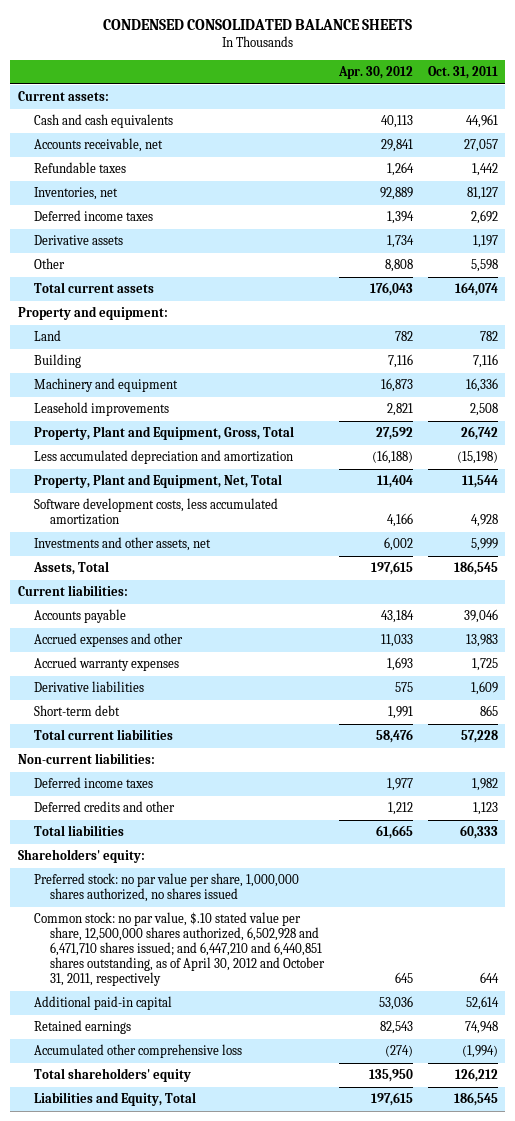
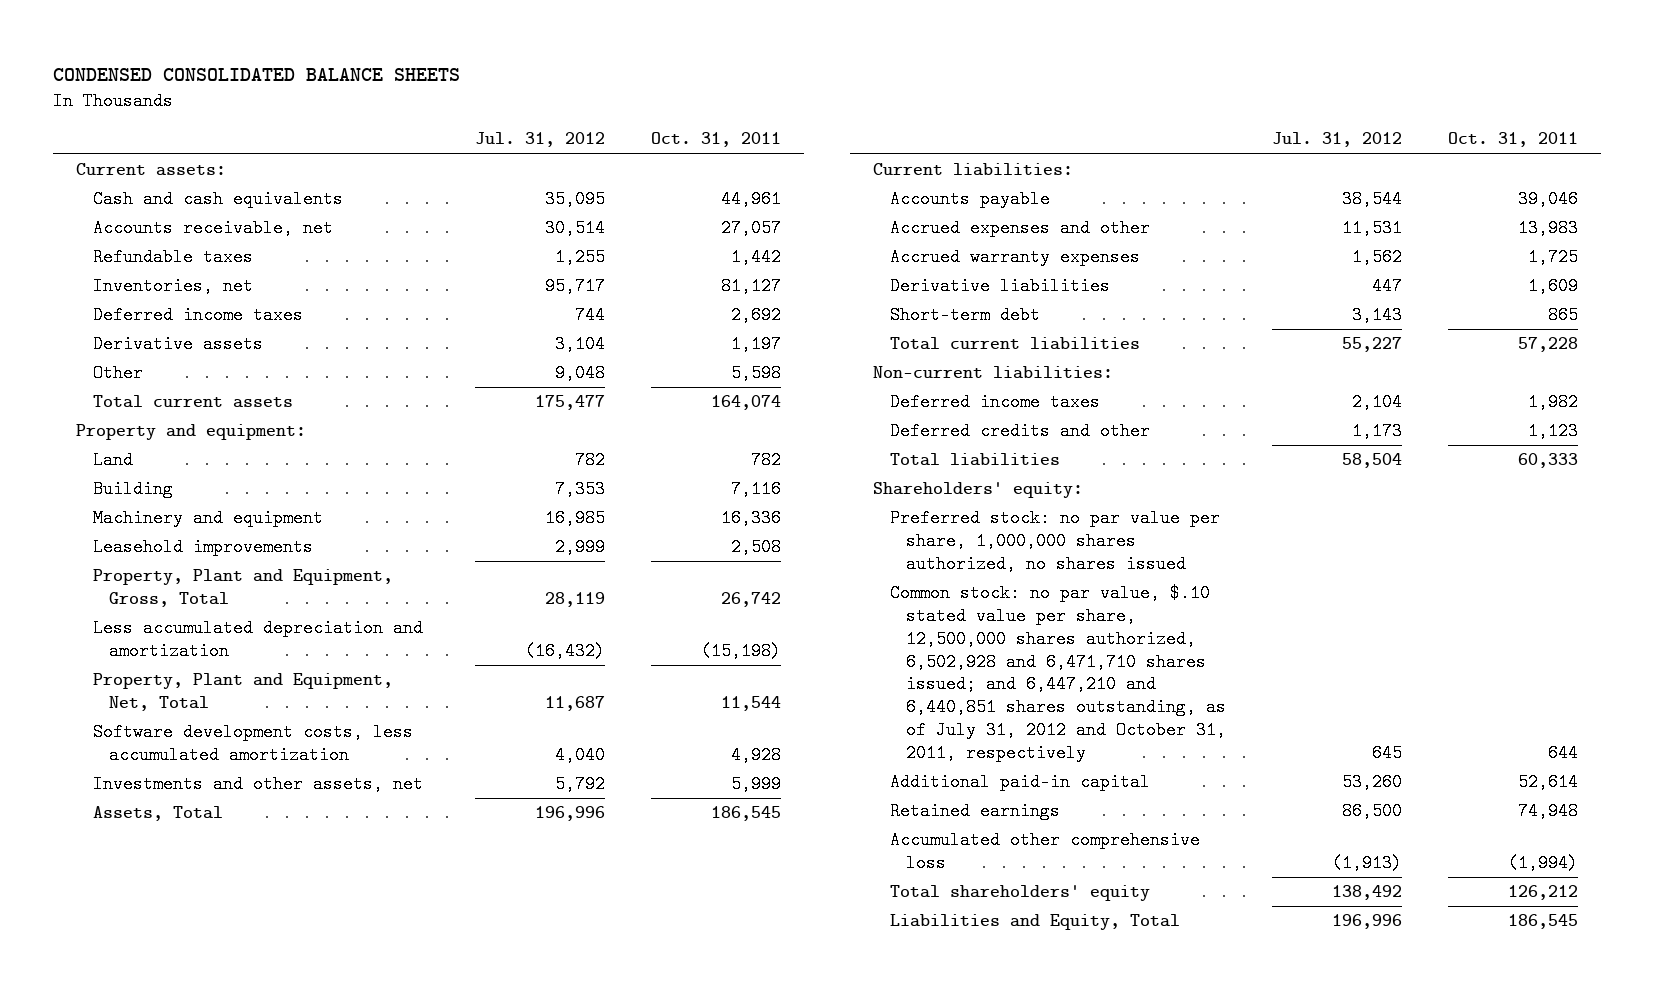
[337,66,413,80] Apr. 30, 2012 -> none
none -> [475,132,606,148] Jul. 31, 2012
[33,912,326,986] Common stock: no par value, $.10 stated value per share, 12,500,000 shares authorized, 6,502,928 and 6,471,710 shares issued; and 6,447,210 and 6,440,851 shares outstanding, as of April 30, 2012 and October 31, 2011, respectively -> [889,584,1227,762] Common stock: no par value, $.10 stated value per share, 12,500,000 shares authorized, 6,502,928 and 6,471,710 shares issued; and 6,447,210 and 6,440,851 shares outstanding, as of July 31, 2012 and October 31, 2011, respectively

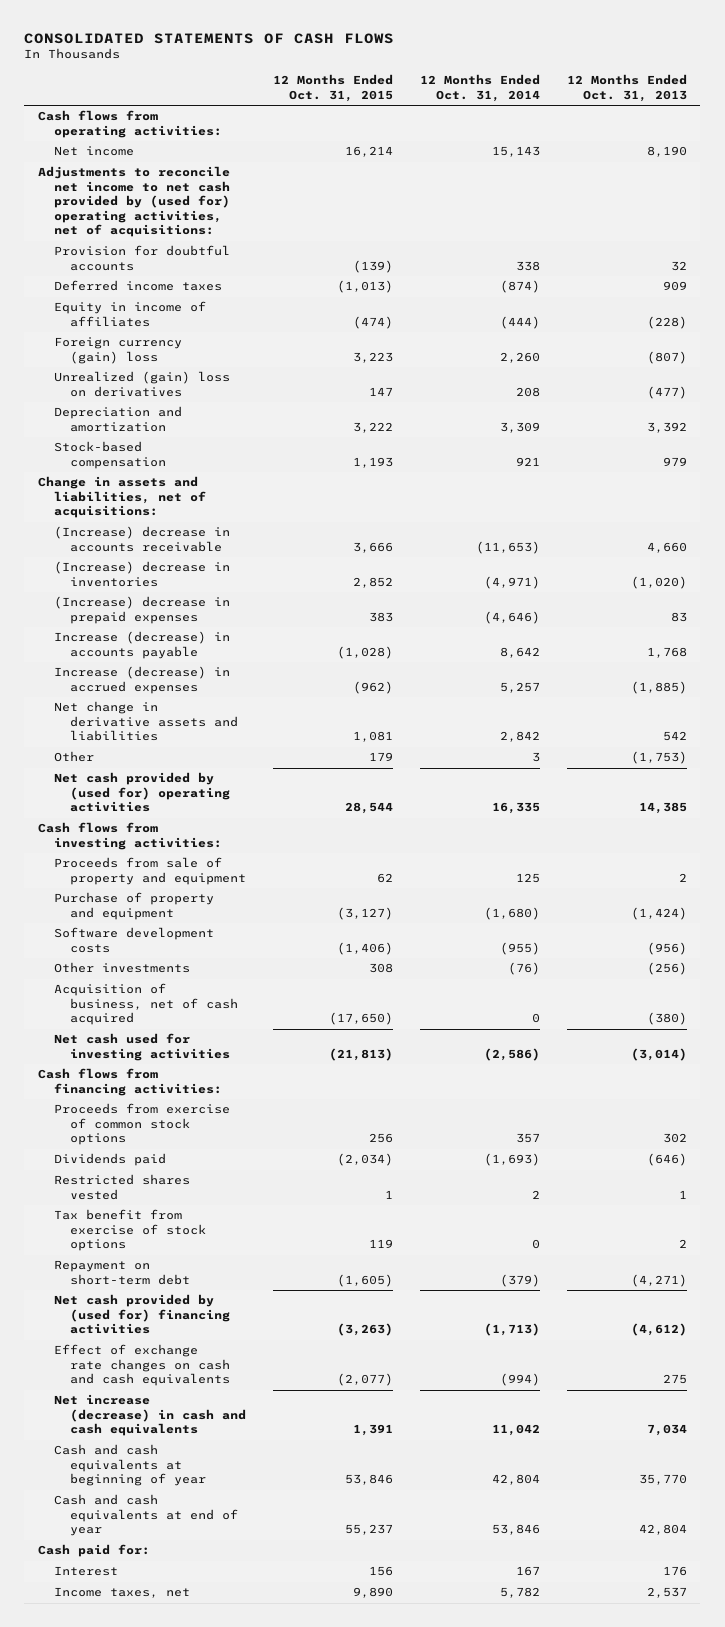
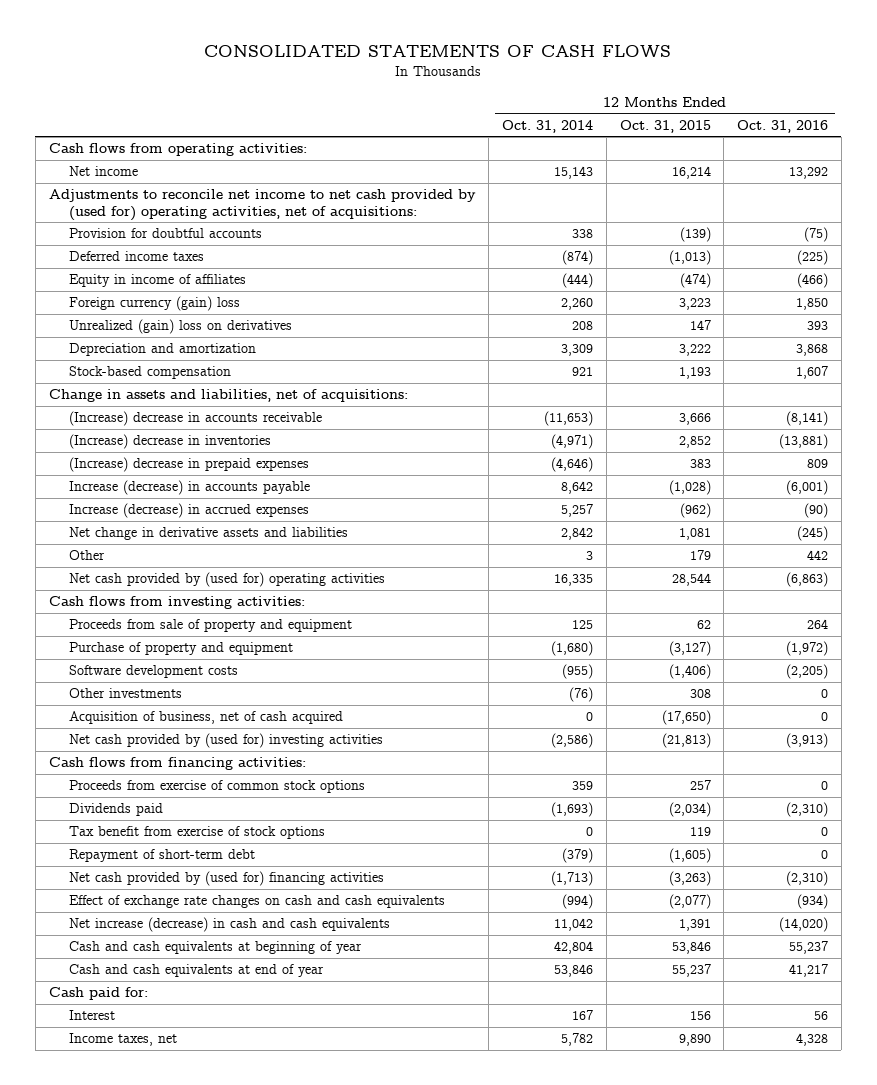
[566,74,687,102] 12 Months Ended Oct. 31, 2013 -> none
none -> [737,119,829,133] Oct. 31, 2016
[53,1033,230,1061] Net cash used for investing activities -> [69,733,384,749] Net cash provided by (used for) investing activities
[368,1133,393,1144] 256 -> [689,780,711,791] 257
[515,1133,540,1144] 357 -> [572,781,594,791] 359
[53,1174,190,1200] Restricted shares vested -> none
[53,1260,190,1285] Repayment on short-term debt -> [69,849,256,863] Repayment of short-term debt

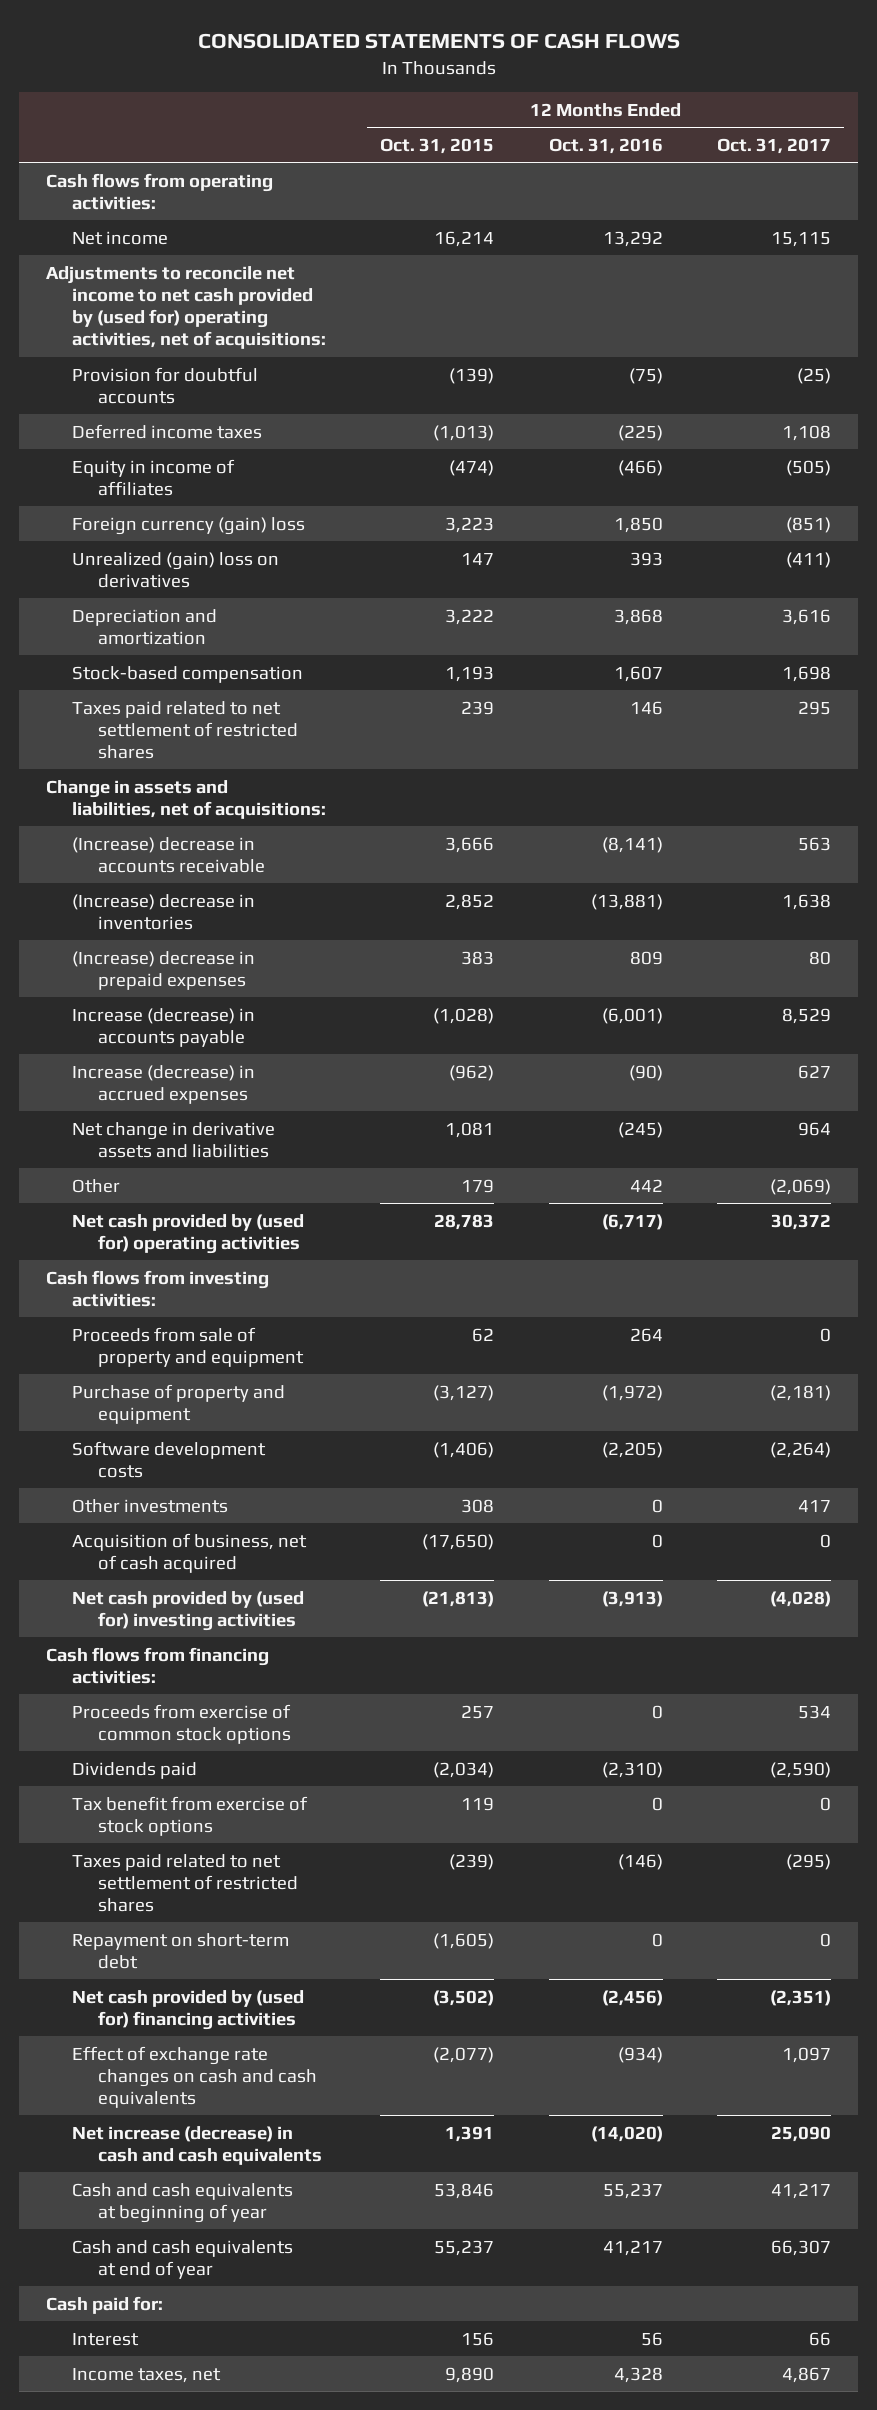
[502,119,594,133] Oct. 31, 2014 -> none
none -> [716,137,831,154] Oct. 31, 2017
none -> [72,700,299,760] Taxes paid related to net settlement of restricted shares
[671,573,711,587] 28,544 -> [434,1213,495,1230] 28,783
[786,572,829,588] (6,863) -> [601,1213,663,1230] (6,717)
none -> [72,1853,299,1913] Taxes paid related to net settlement of restricted shares
[69,849,256,863] Repayment of short-term debt -> [72,1932,290,1969] Repayment on short-term debt
[668,871,711,887] (3,263) -> [433,1989,495,2006] (3,502)
[786,871,829,887] (2,310) -> [601,1989,663,2006] (2,456)

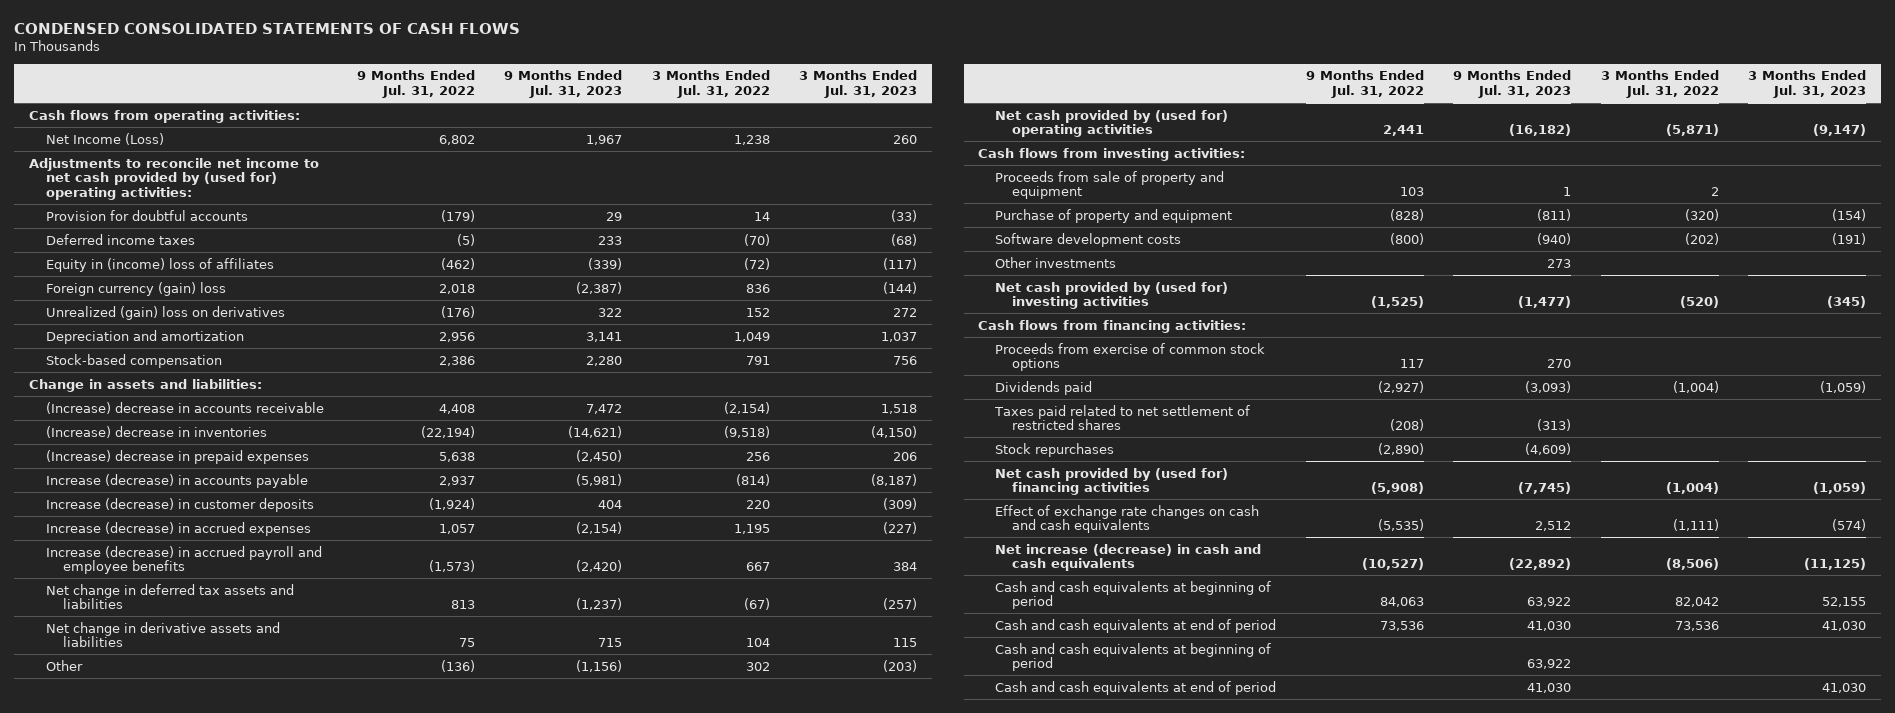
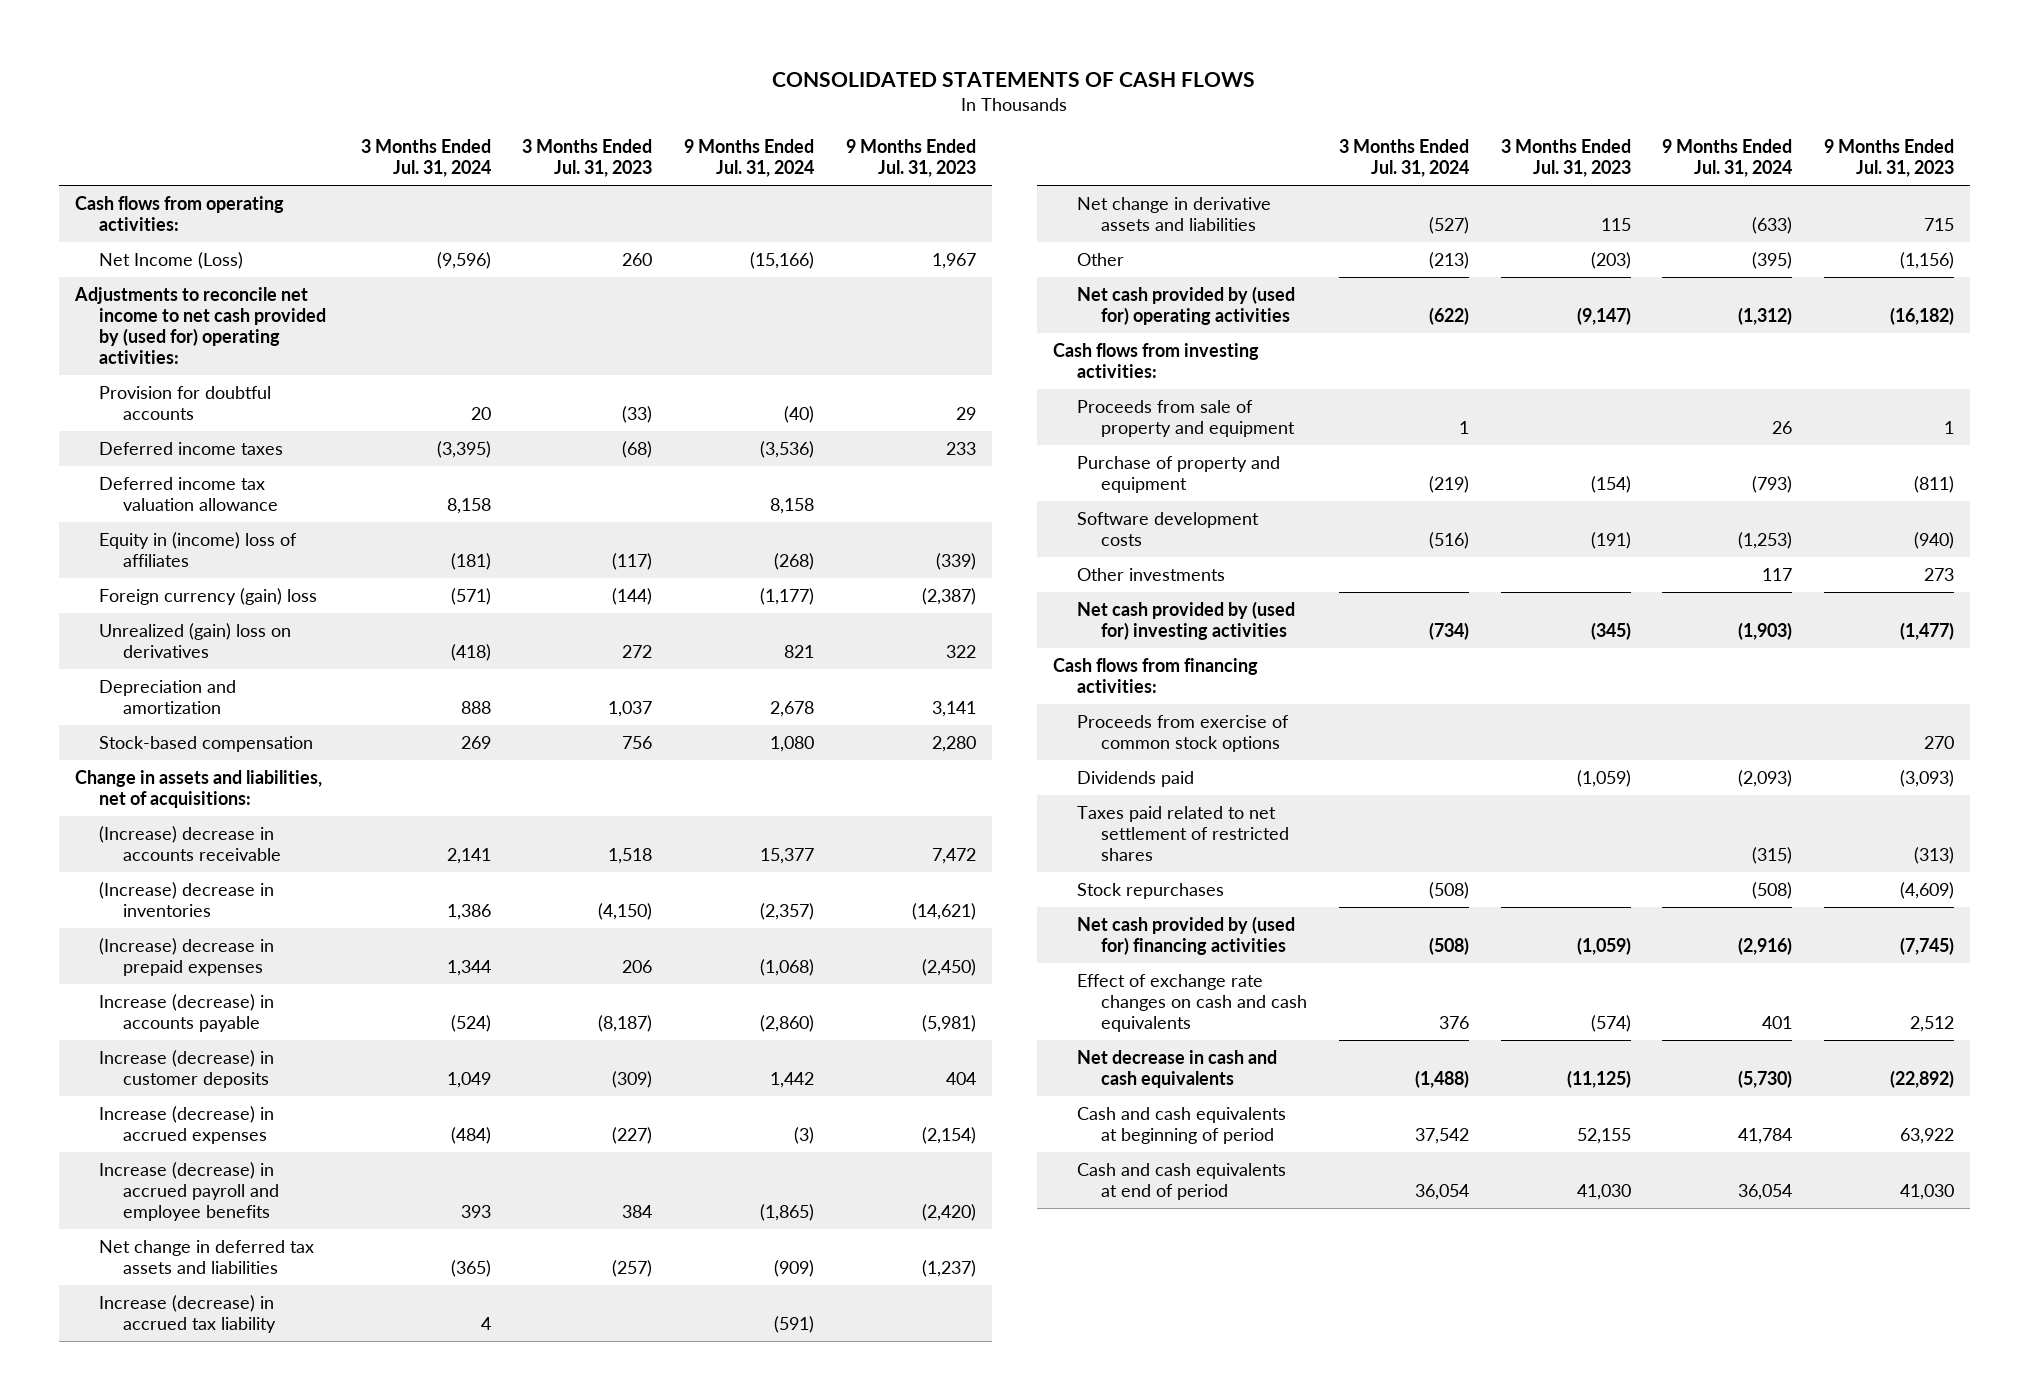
[14,22,521,34] CONDENSED CONSOLIDATED STATEMENTS OF CASH FLOWS -> [772,71,1256,87] CONSOLIDATED STATEMENTS OF CASH FLOWS
[356,70,475,98] 9 Months Ended Jul. 31, 2022 -> none
[651,70,770,98] 3 Months Ended Jul. 31, 2022 -> none
none -> [360,139,491,178] 3 Months Ended Jul. 31, 2024
none -> [684,139,815,178] 9 Months Ended Jul. 31, 2024
none -> [98,476,279,511] Deferred income tax valuation allowance
[28,378,262,392] Change in assets and liabilities: -> [74,769,322,808] Change in assets and liabilities, net of acquisitions:
none -> [98,1294,277,1333] Increase (decrease) in accrued tax liability
[995,543,1262,572] Net increase (decrease) in cash and cash equivalents -> [1076,1049,1277,1088] Net decrease in cash and cash equivalents
[995,642,1272,672] Cash and cash equivalents at beginning of period -> none
[995,680,1277,695] Cash and cash equivalents at end of period -> none

